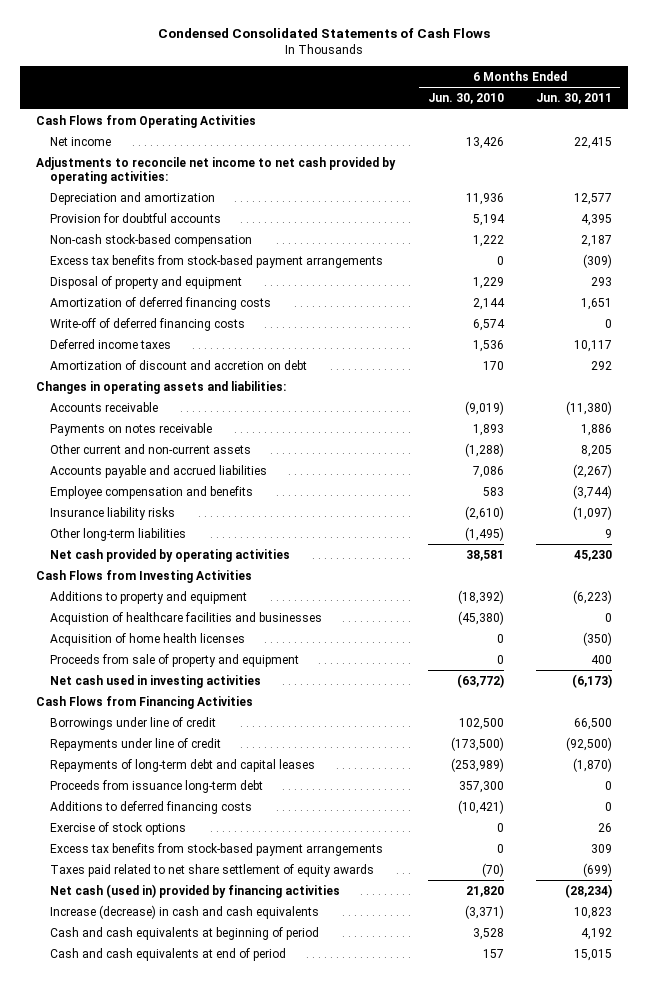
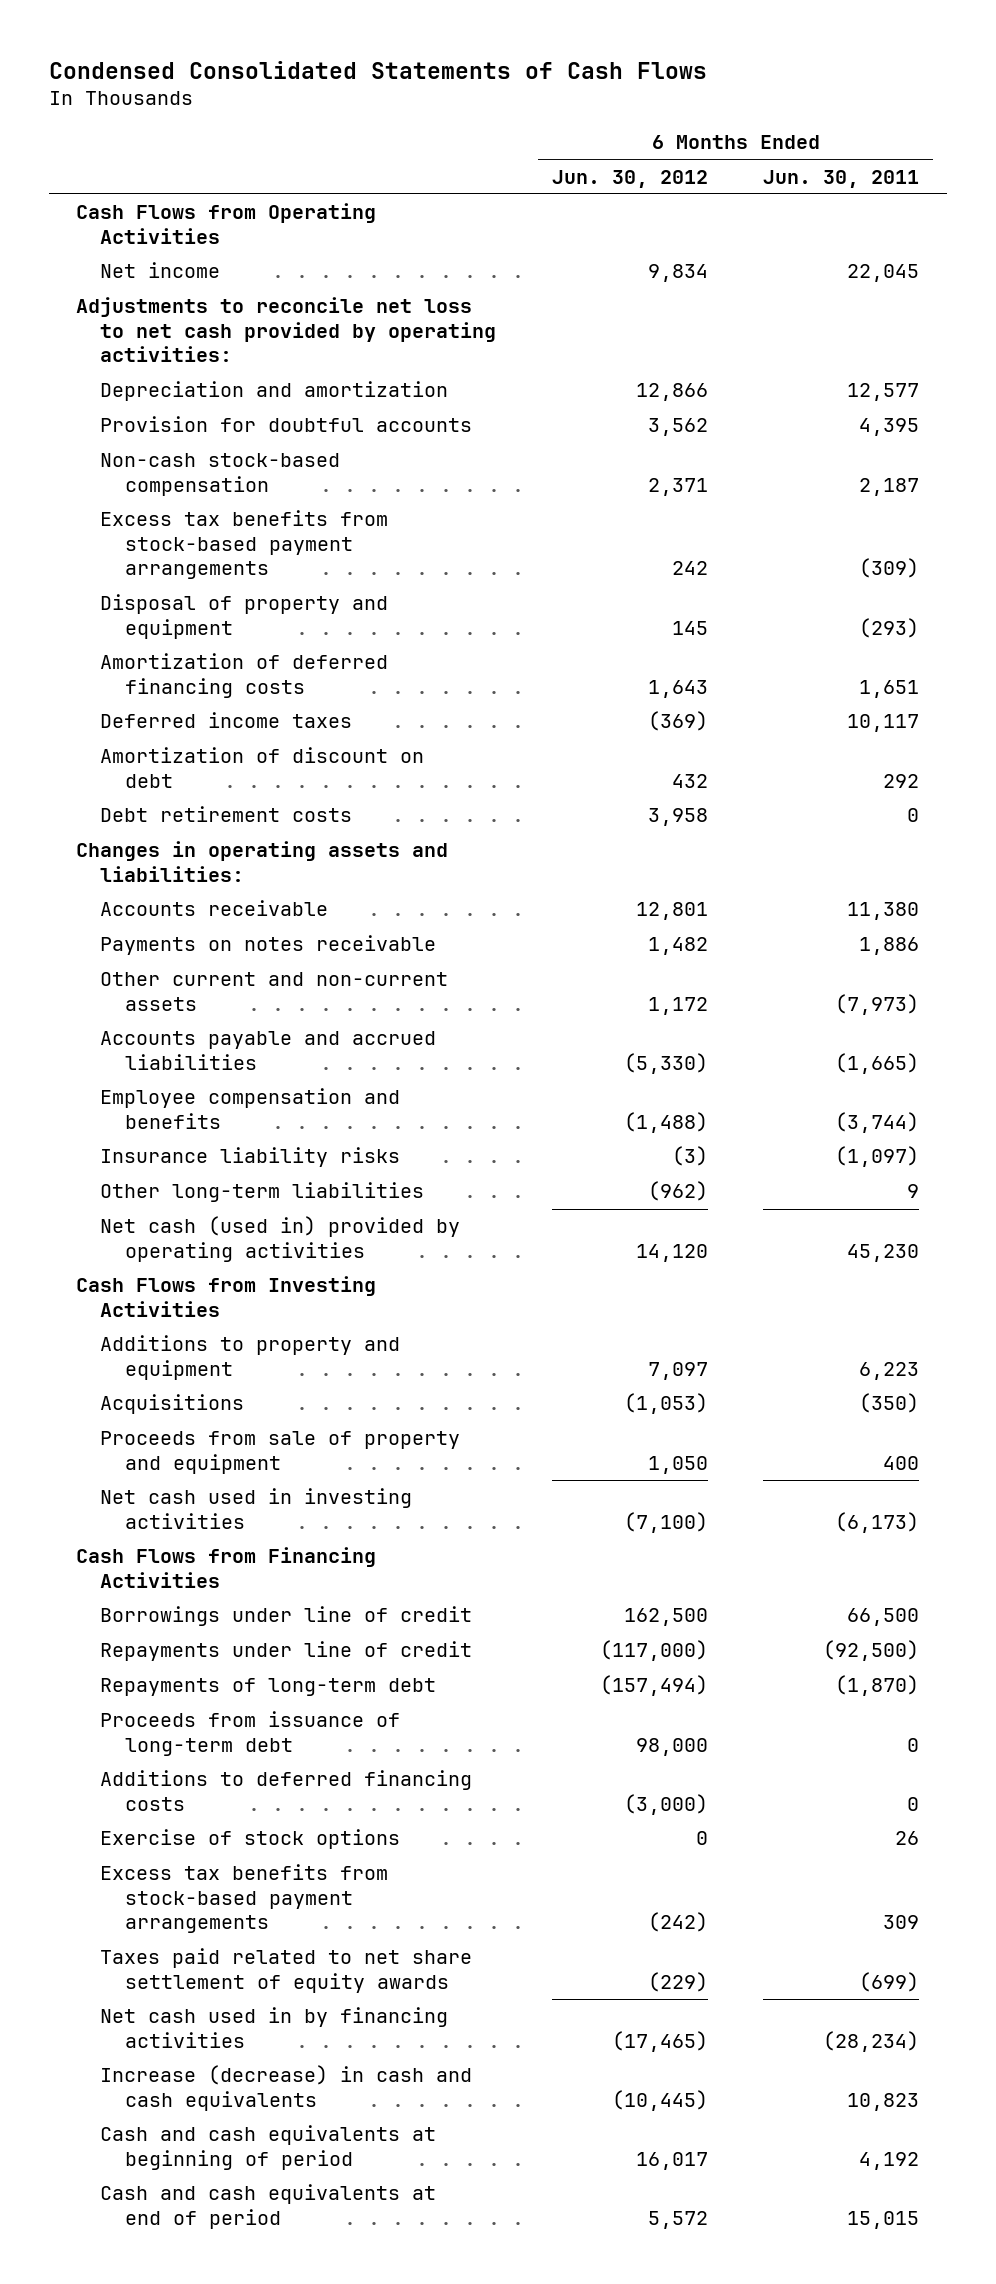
[427,93,504,105] Jun. 30, 2010 -> none
none -> [551,169,708,188] Jun. 30, 2012
[574,136,613,149] 22,415 -> [847,264,920,283] 22,045
[36,156,397,184] Adjustments to reconcile net income to net cash provided by operating activities: -> [76,297,497,363] Adjustments to reconcile net loss to net cash provided by operating activities:
[591,276,613,286] 293 -> [859,617,920,638] (293)
[49,317,245,331] Write-off of deferred financing costs -> none
[49,359,307,370] Amortization of discount and accretion on debt -> [100,747,425,788] Amortization of discount on debt
none -> [100,806,353,823] Debt retirement costs
[566,400,613,415] (11,380) -> [847,902,920,921] 11,380
[581,444,613,457] 8,205 -> [835,993,920,1015] (7,973)
[573,463,613,478] (2,267) -> [835,1052,920,1074] (1,665)
[49,548,290,562] Net cash provided by operating activities -> [100,1216,461,1262] Net cash (used in) provided by operating activities
[49,611,322,625] Acquistion of healthcare facilities and businesses -> none
[573,589,613,604] (6,223) -> [859,1361,920,1380] 6,223
[49,632,245,646] Acquisition of home health licenses -> [100,1394,245,1415] Acquisitions
[49,758,315,772] Repayments of long-term debt and capital leases -> [100,1678,437,1697] Repayments of long-term debt
[49,779,263,793] Proceeds from issuance long-term debt -> [100,1711,401,1756] Proceeds from issuance of long-term debt
[49,883,340,898] Net cash (used in) provided by financing activities -> [100,2007,449,2048] Net cash used in by financing activities

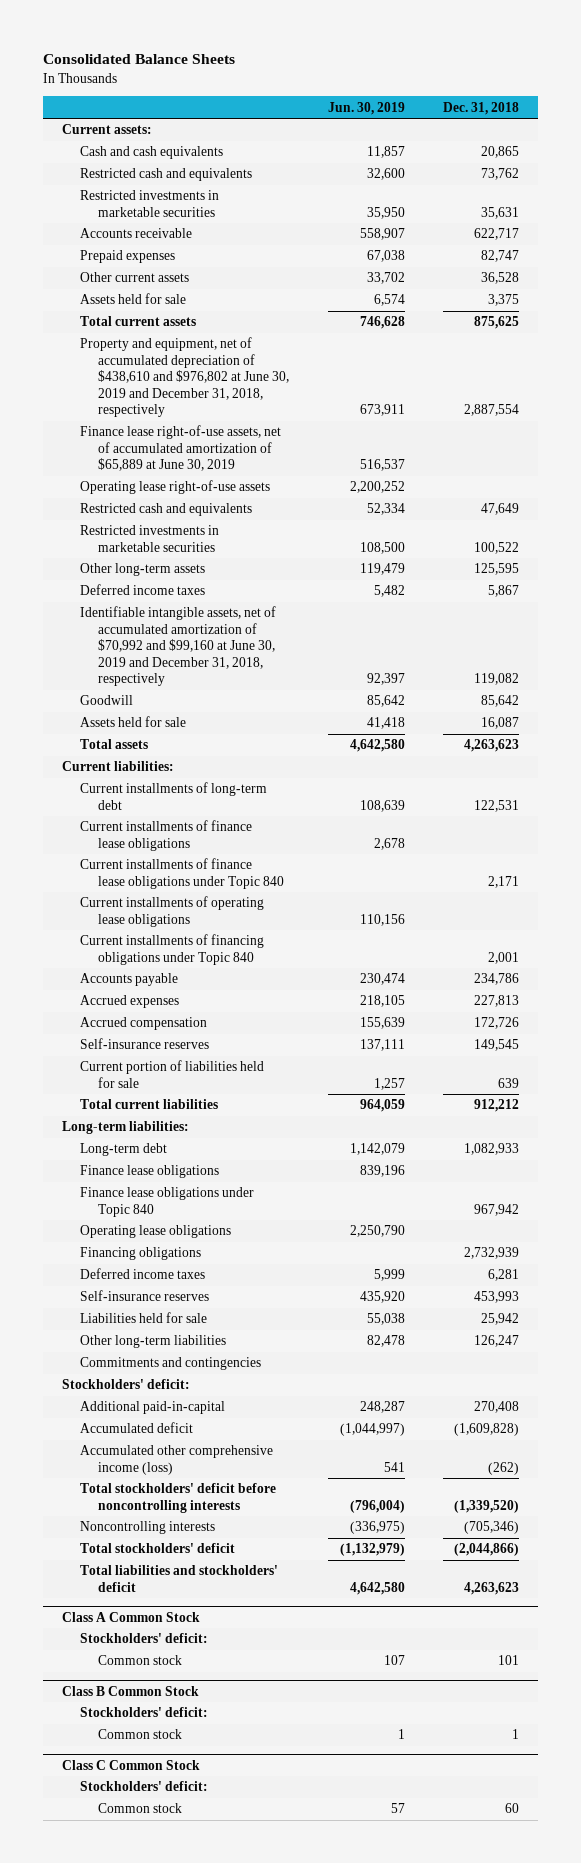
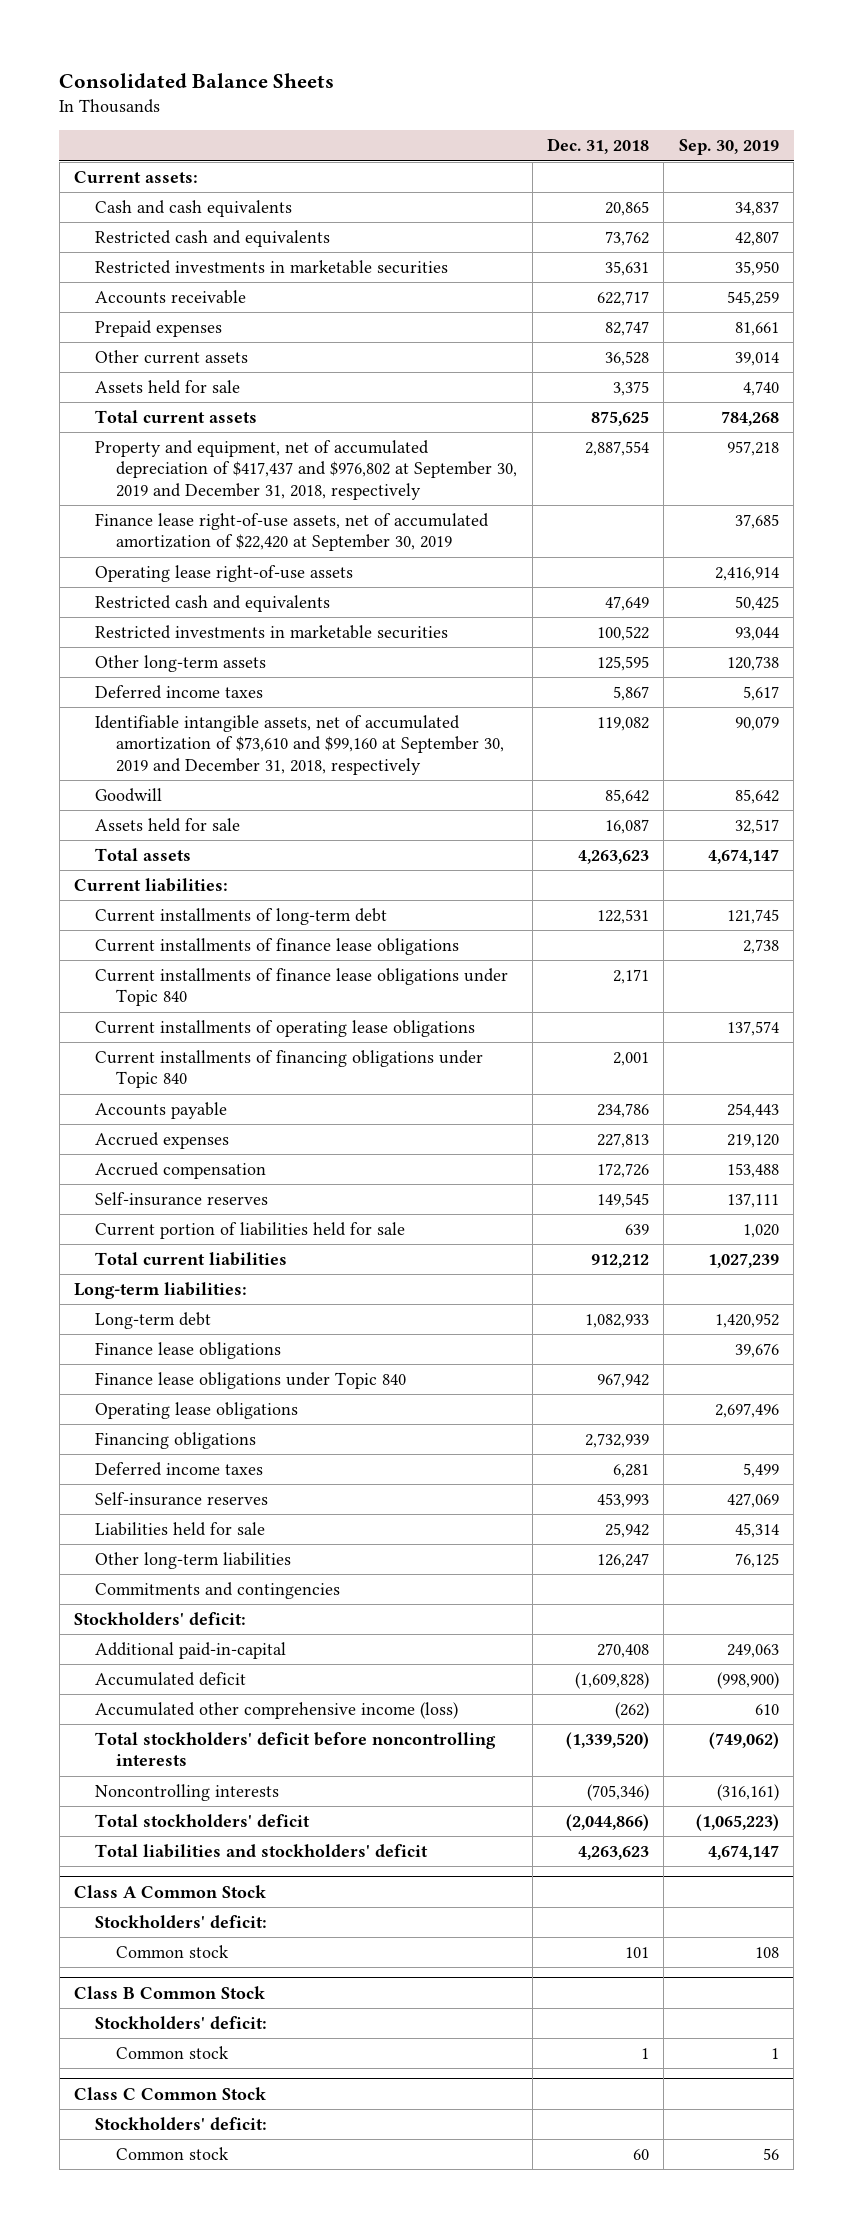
[327,101,405,115] Jun. 30, 2019 -> none
none -> [678,139,779,156] Sep. 30, 2019
[80,337,290,418] Property and equipment, net of accumulated depreciation of $438,610 and $976,802 at June 30, 2019 and December 31, 2018, respectively -> [95,439,518,500] Property and equipment, net of accumulated depreciation of $417,437 and $976,802 at September 30, 2019 and December 31, 2018, respectively
[80,425,282,472] Finance lease right-of-use assets, net of accumulated amortization of $65,889 at June 30, 2019 -> [95,512,490,552] Finance lease right-of-use assets, net of accumulated amortization of $22,420 at September 30, 2019
[80,606,277,687] Identifiable intangible assets, net of accumulated amortization of $70,992 and $99,160 at June 30, 2019 and December 31, 2018, respectively -> [95,714,505,775] Identifiable intangible assets, net of accumulated amortization of $73,610 and $99,160 at September 30, 2019 and December 31, 2018, respectively

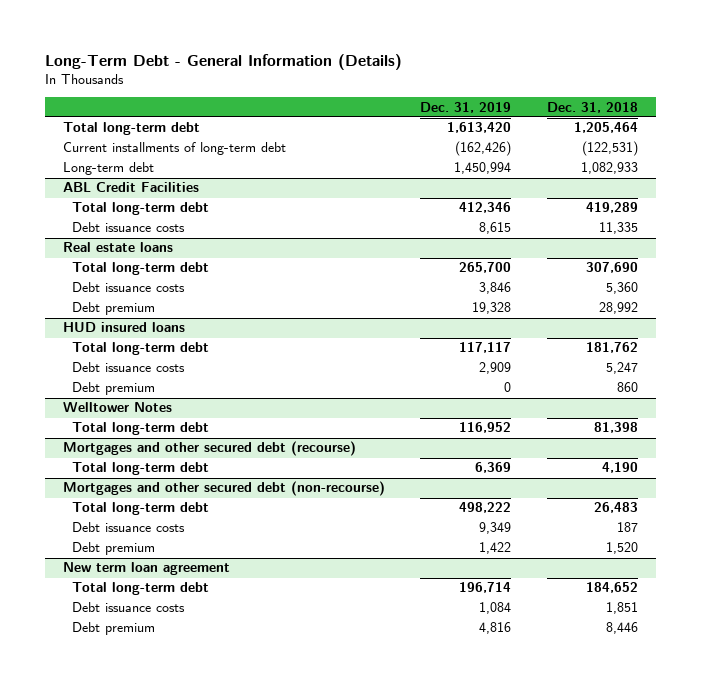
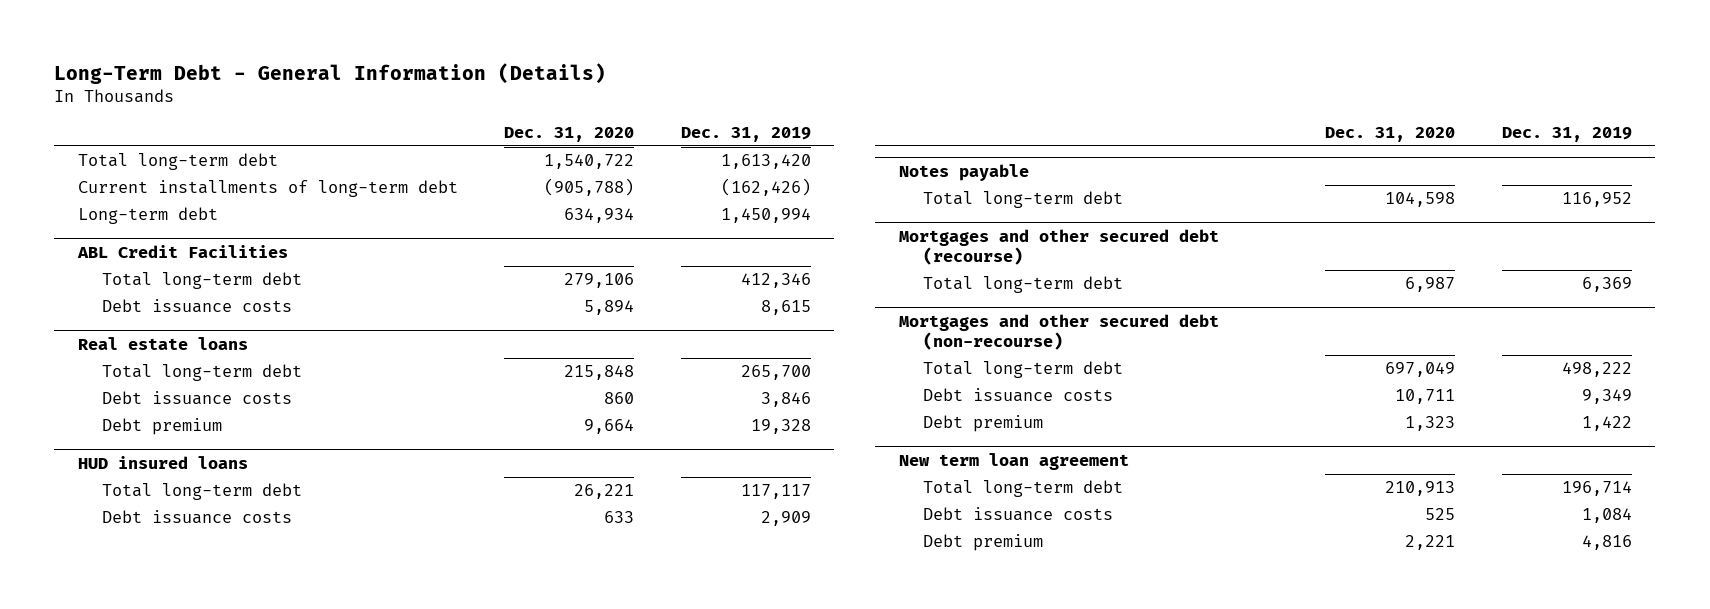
[546,101,638,113] Dec. 31, 2018 -> none
none -> [504,126,635,142] Dec. 31, 2020
[72,382,156,396] Debt premium -> none
[62,402,172,413] Welltower Notes -> none
none -> [898,163,1029,181] Notes payable

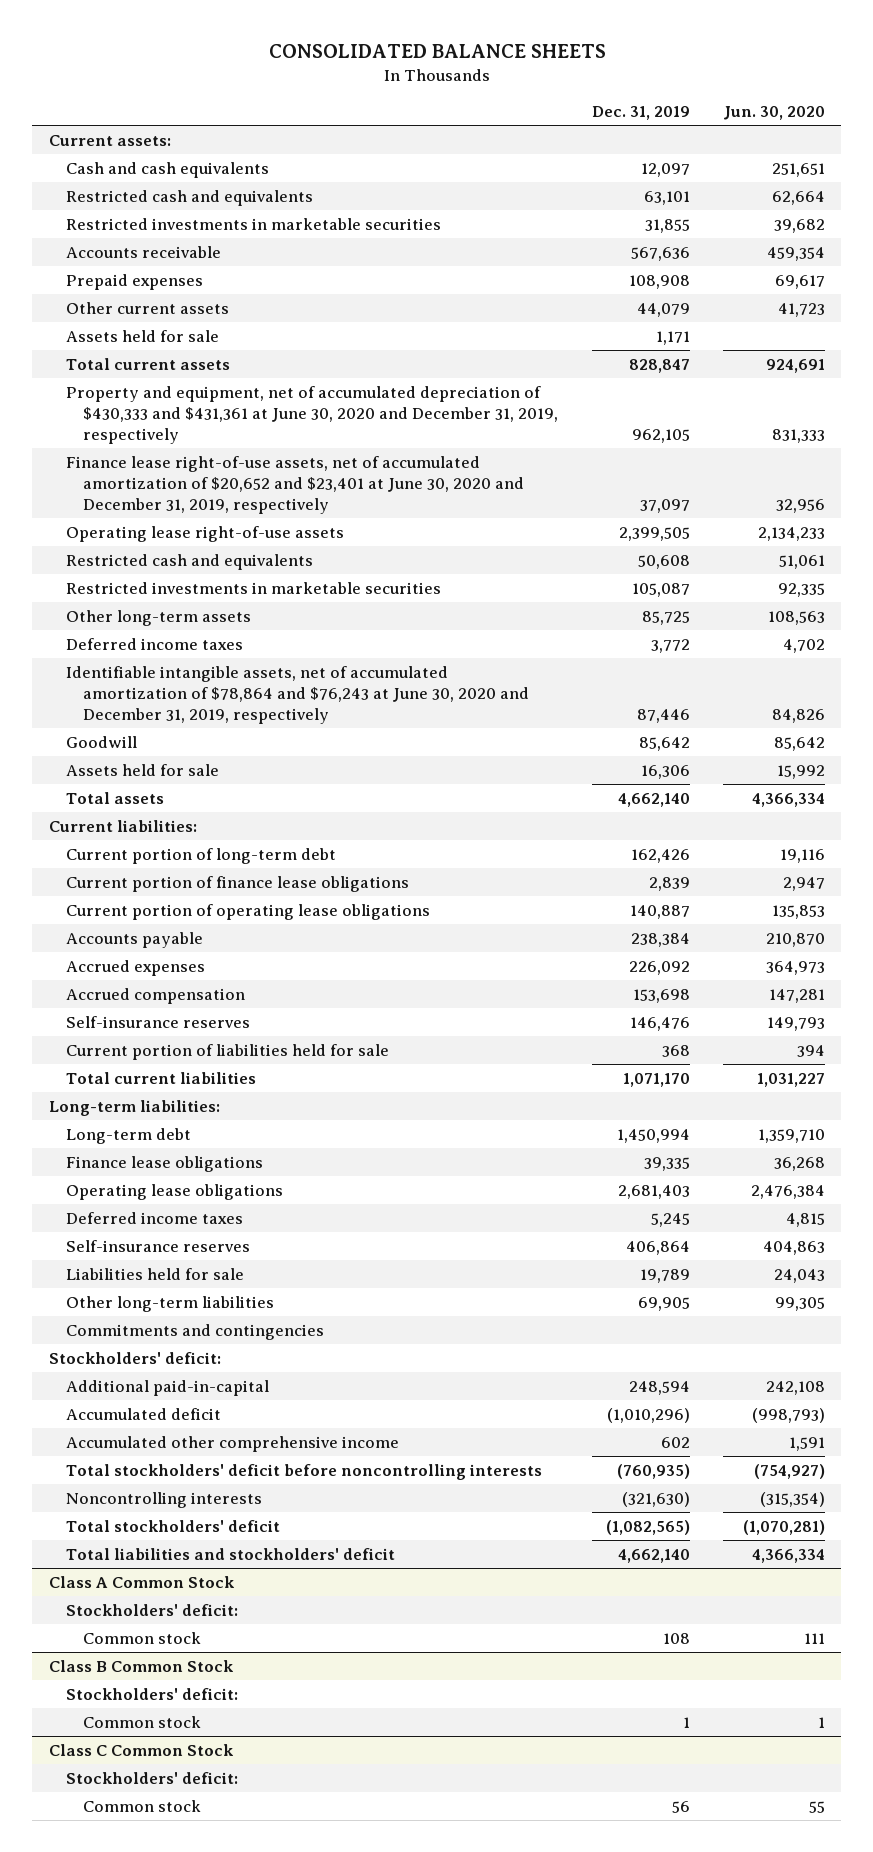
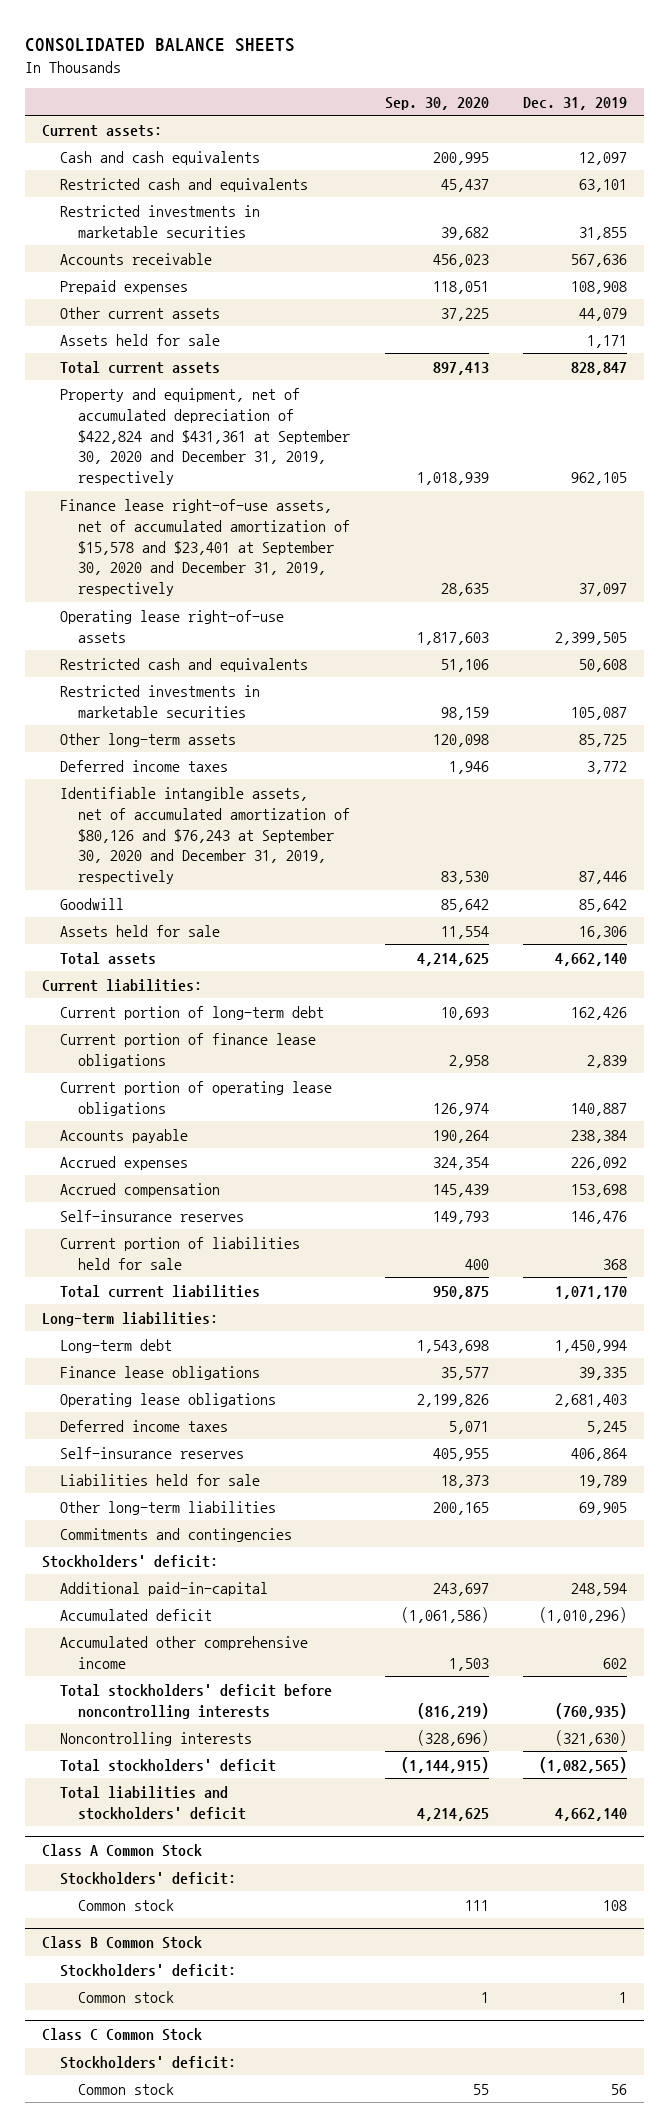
[722,106,825,121] Jun. 30, 2020 -> none
none -> [384,96,489,110] Sep. 30, 2020
[66,385,559,444] Property and equipment, net of accumulated depreciation of $430,333 and $431,361 at June 30, 2020 and December 31, 2019, respectively -> [60,387,351,486] Property and equipment, net of accumulated depreciation of $422,824 and $431,361 at September 30, 2020 and December 31, 2019, respectively
[66,455,525,514] Finance lease right-of-use assets, net of accumulated amortization of $20,652 and $23,401 at June 30, 2020 and December 31, 2019, respectively -> [60,498,351,597] Finance lease right-of-use assets, net of accumulated amortization of $15,578 and $23,401 at September 30, 2020 and December 31, 2019, respectively
[66,665,530,724] Identifiable intangible assets, net of accumulated amortization of $78,864 and $76,243 at June 30, 2020 and December 31, 2019, respectively -> [60,786,351,885] Identifiable intangible assets, net of accumulated amortization of $80,126 and $76,243 at September 30, 2020 and December 31, 2019, respectively

